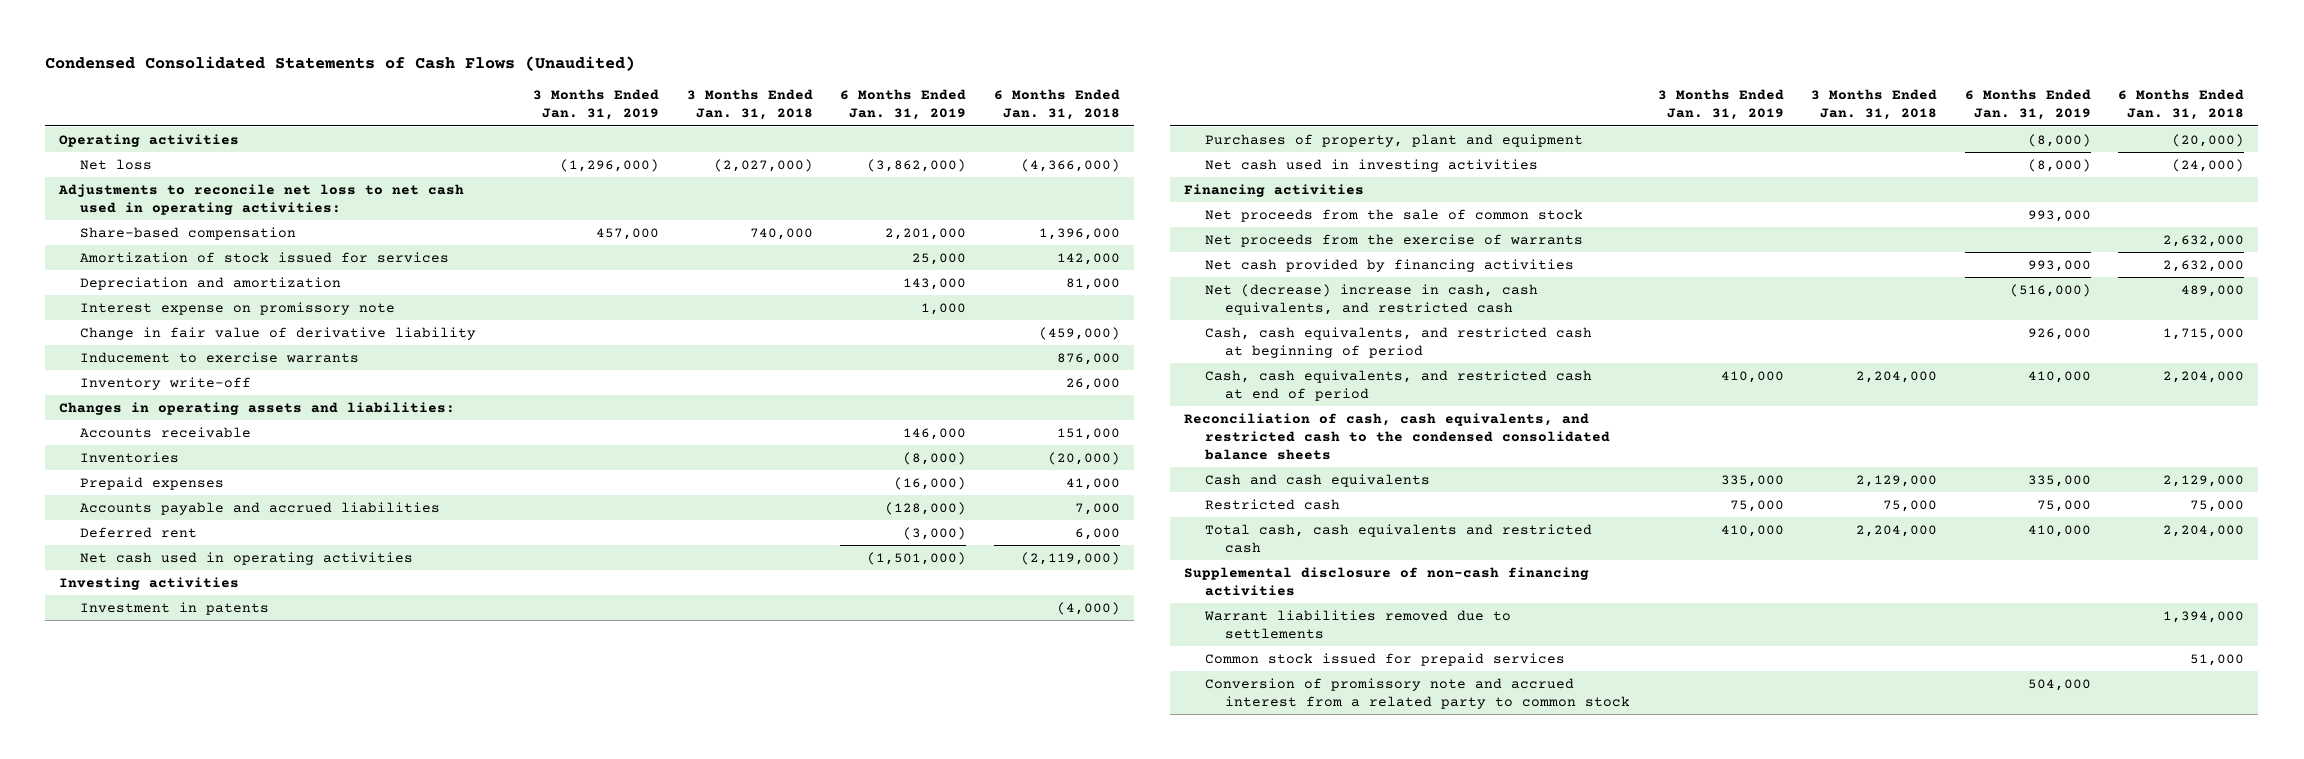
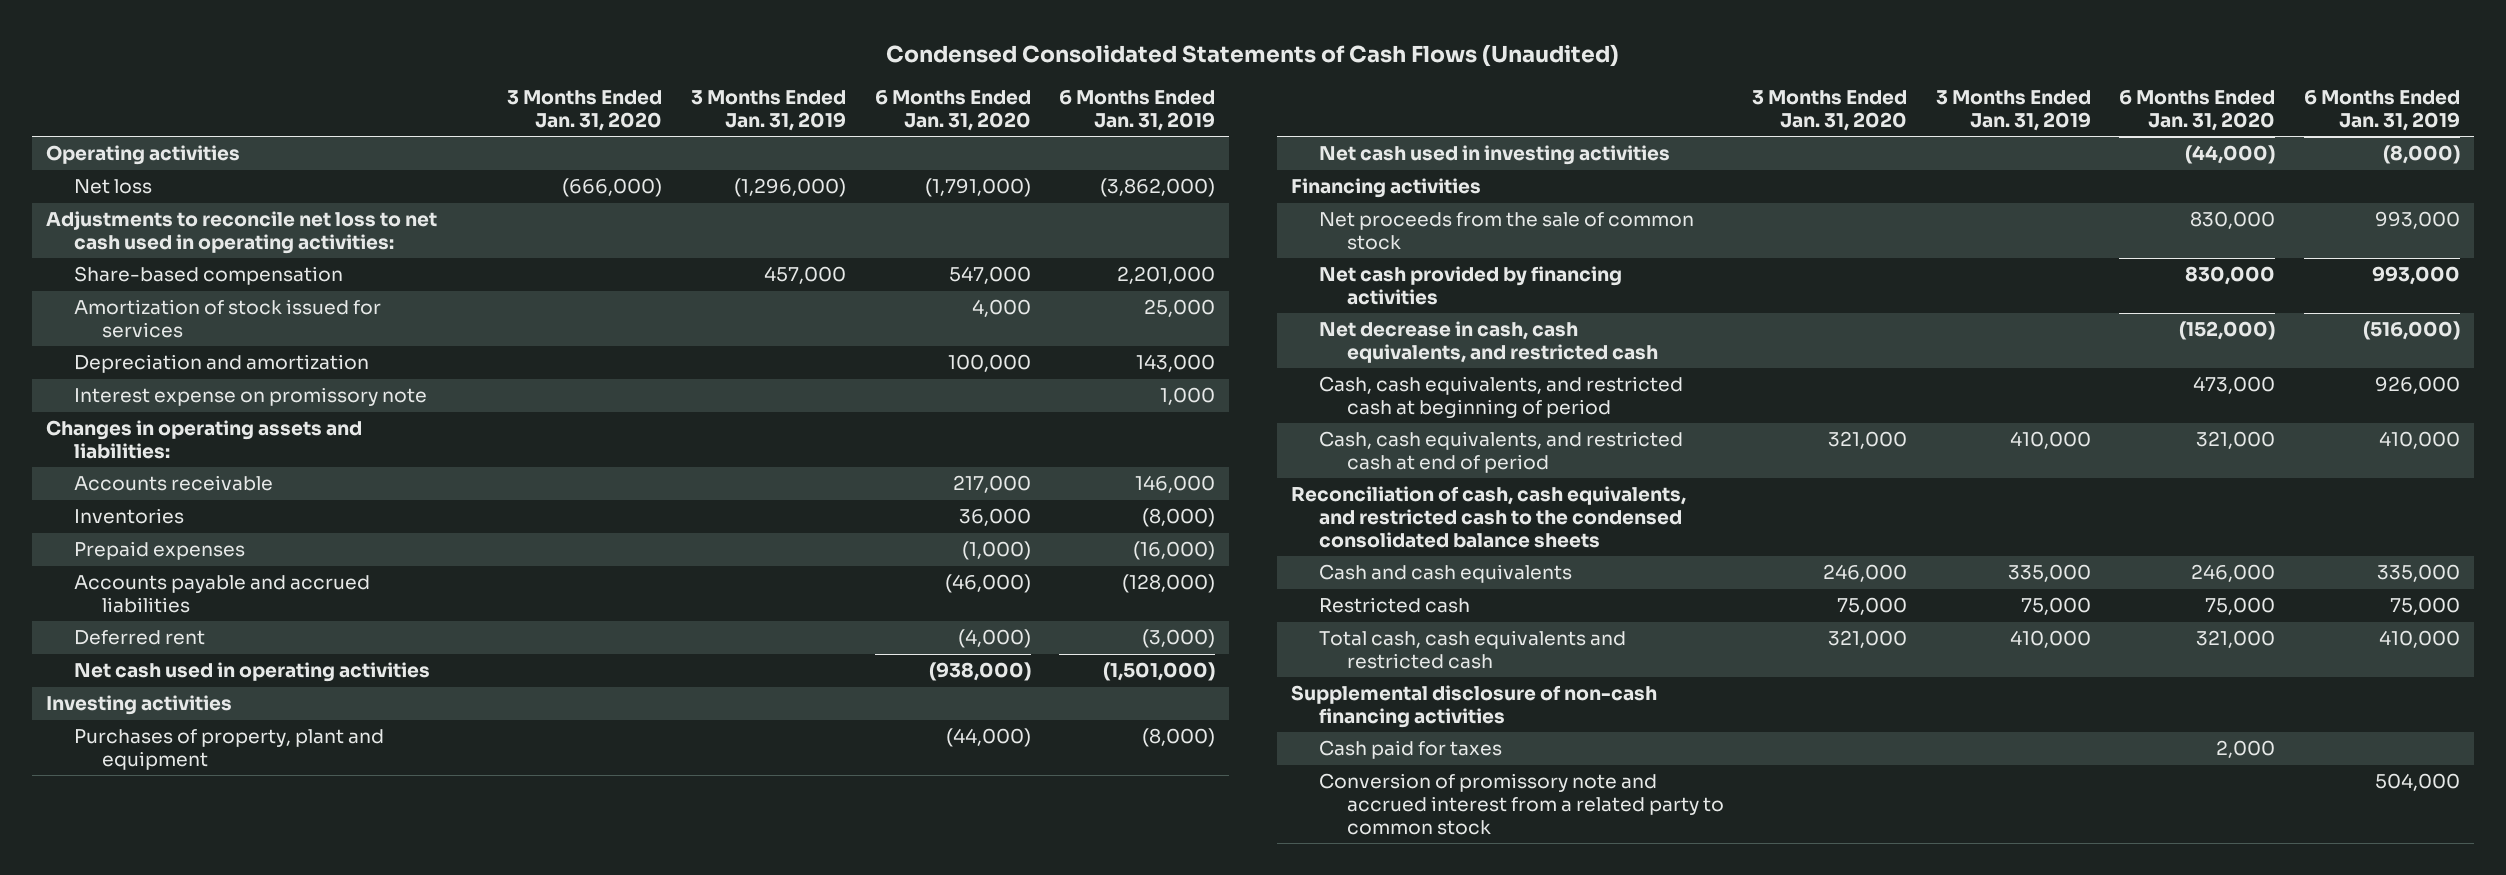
[686,89,813,121] 3 Months Ended Jan. 31, 2018 -> none
[993,89,1120,121] 6 Months Ended Jan. 31, 2018 -> none
none -> [507,89,663,131] 3 Months Ended Jan. 31, 2020
none -> [874,89,1031,131] 6 Months Ended Jan. 31, 2020
[80,326,477,340] Change in fair value of derivative liability -> none
[80,351,360,363] Inducement to exercise warrants -> none
[80,376,252,390] Inventory write-off -> none
[80,601,270,615] Investment in patents -> none
[1204,233,1583,247] Net proceeds from the exercise of warrants -> none
[1204,283,1538,315] Net (decrease) increase in cash, cash equivalents, and restricted cash -> [1319,321,1658,364] Net decrease in cash, cash equivalents, and restricted cash
[1203,609,1511,639] Warrant liabilities removed due to settlements -> none
[1204,652,1565,666] Common stock issued for prepaid services -> none
none -> [1319,740,1503,760] Cash paid for taxes

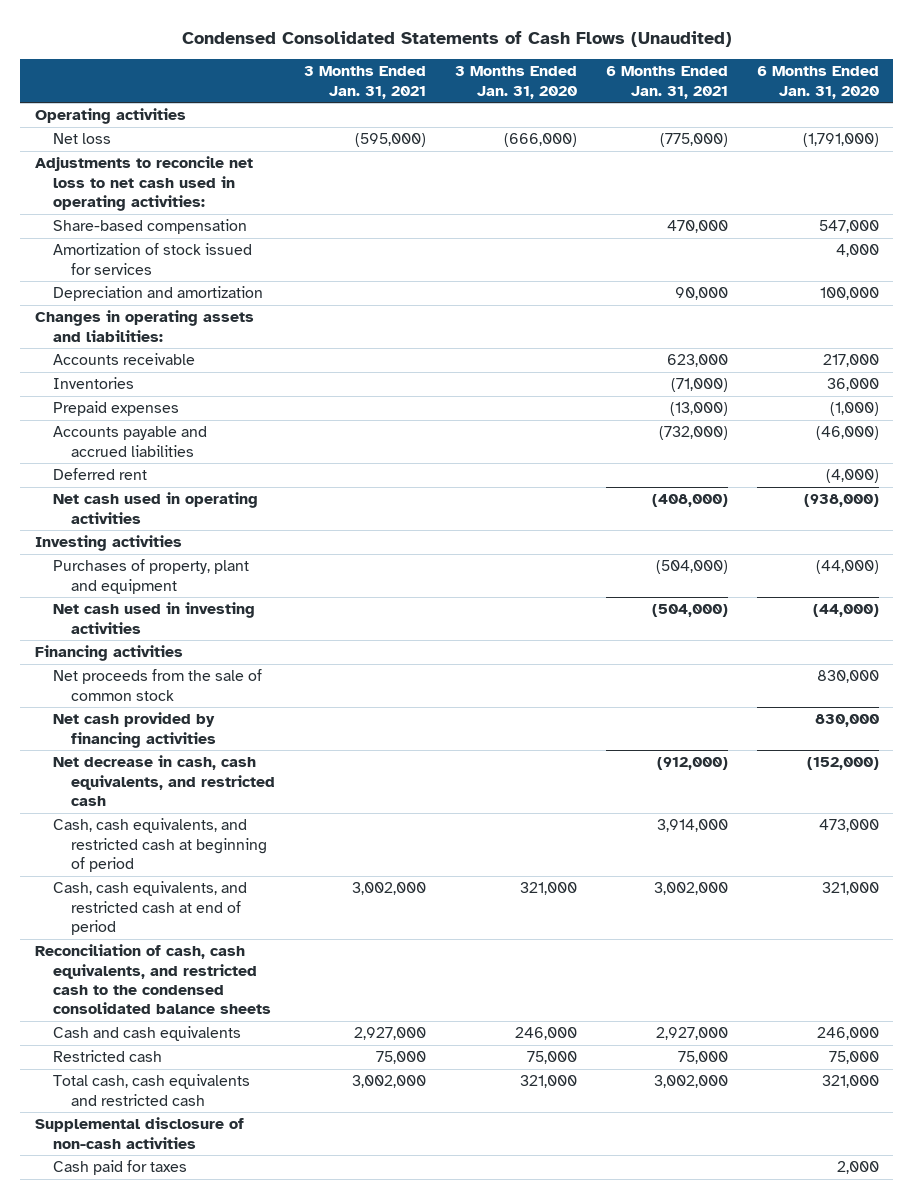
[691,89,847,131] 3 Months Ended Jan. 31, 2019 -> none
[1059,89,1216,131] 6 Months Ended Jan. 31, 2019 -> none
none -> [304,66,427,99] 3 Months Ended Jan. 31, 2021
none -> [606,66,729,99] 6 Months Ended Jan. 31, 2021
[74,387,428,407] Interest expense on promissory note -> none
[1291,685,1658,729] Supplemental disclosure of non-cash financing activities -> [34,1117,244,1149] Supplemental disclosure of non-cash activities
[1319,773,1724,836] Conversion of promissory note and accrued interest from a related party to common stock -> none

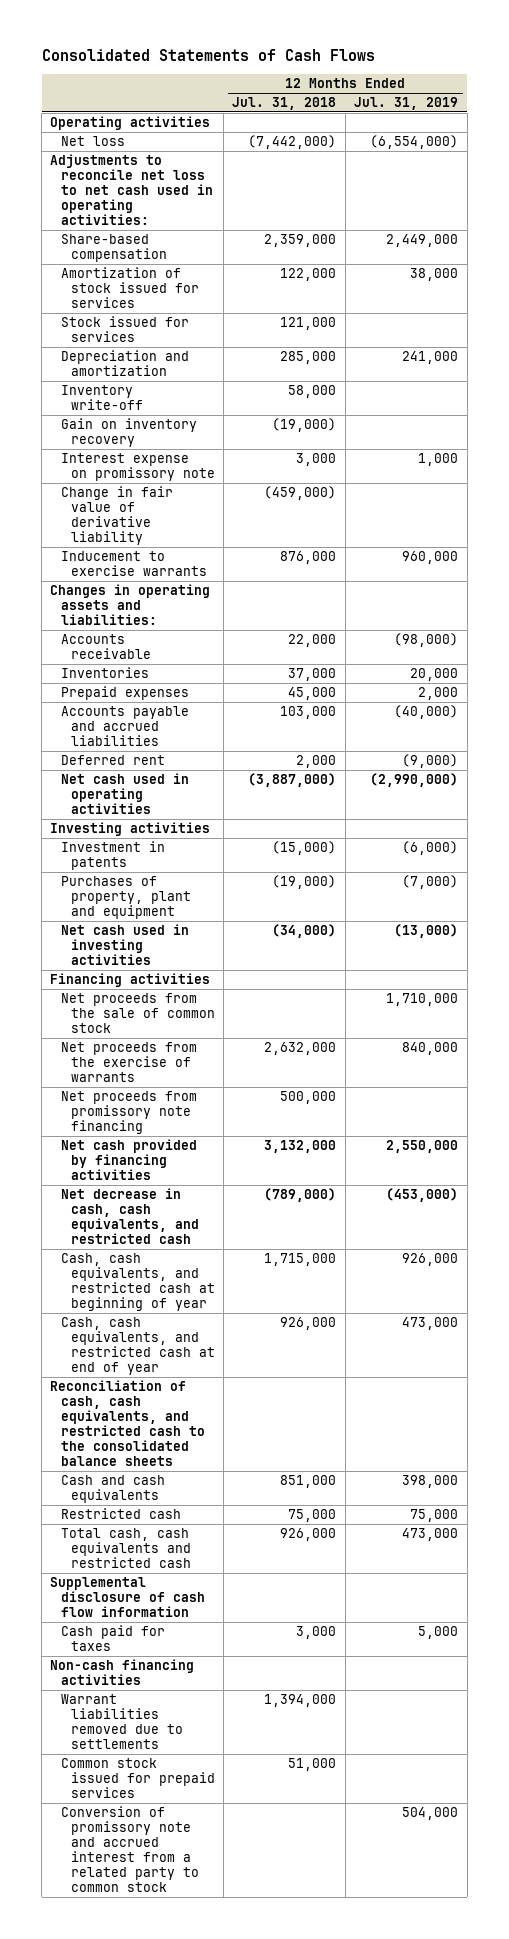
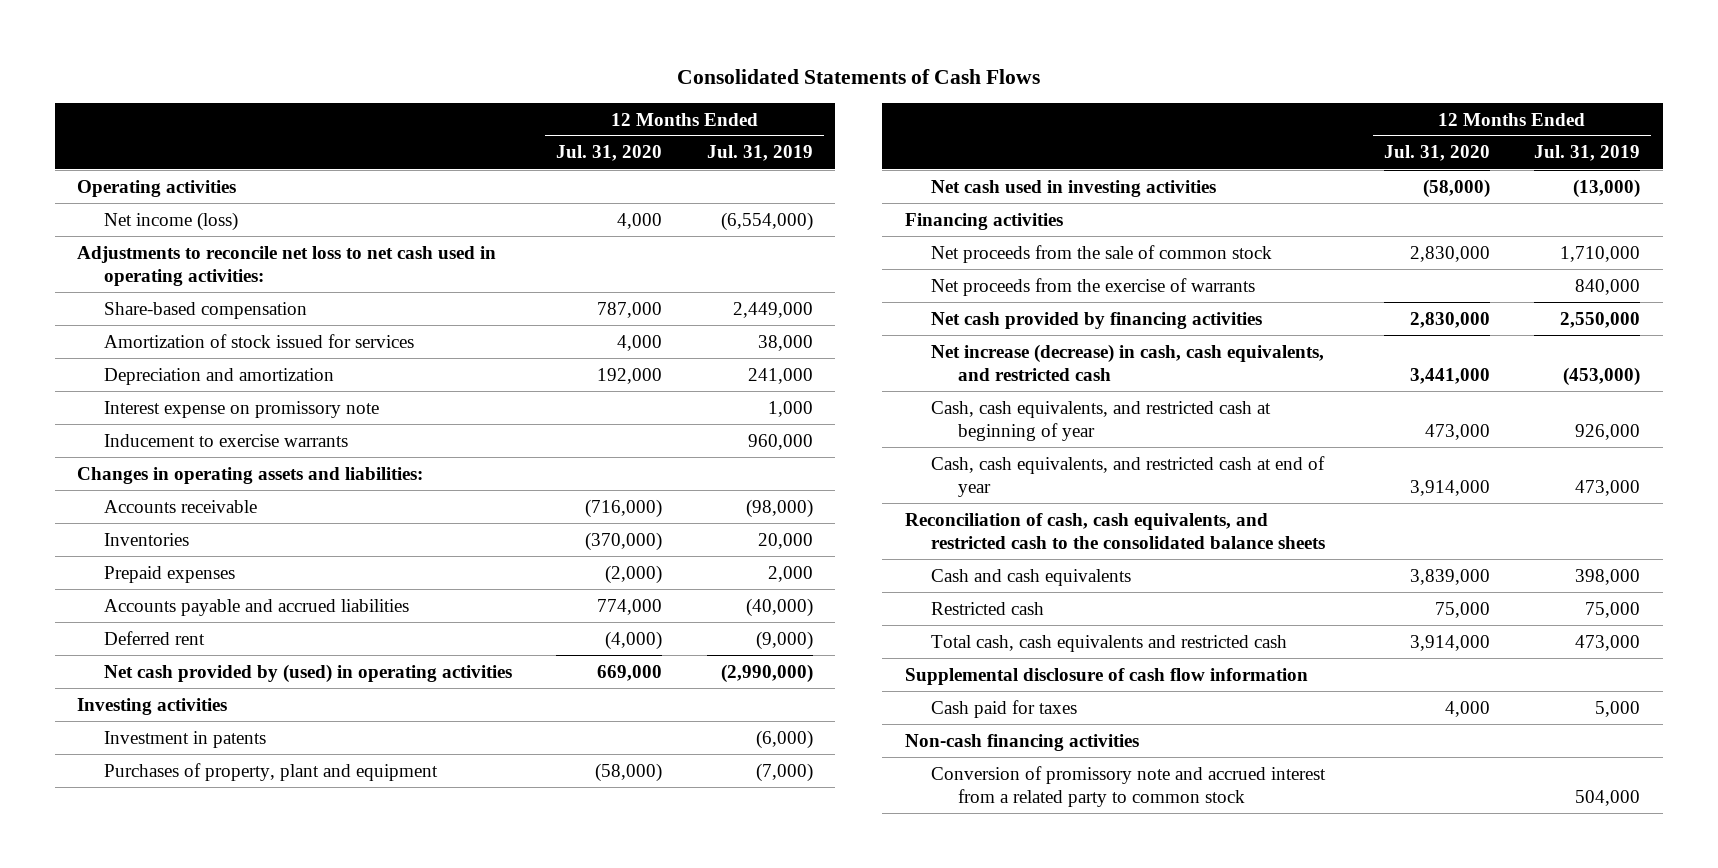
[232,97,337,111] Jul. 31, 2018 -> none
none -> [556,145,663,162] Jul. 31, 2020
[60,136,125,147] Net loss -> [103,211,238,231] Net income (loss)
[60,316,189,343] Stock issued for services -> none
[60,385,143,411] Inventory write-off -> none
[60,418,197,448] Gain on inventory recovery -> none
[60,486,173,546] Change in fair value of derivative liability -> none
[60,773,189,815] Net cash used in operating activities -> [103,663,512,683] Net cash provided by (used) in operating activities
[60,1091,197,1135] Net proceeds from promissory note financing -> none
[60,1188,199,1245] Net decrease in cash, cash equivalents, and restricted cash -> [931,343,1325,381] Net increase (decrease) in cash, cash equivalents, and restricted cash
[60,1694,183,1750] Warrant liabilities removed due to settlements -> none
[60,1758,215,1799] Common stock issued for prepaid services -> none

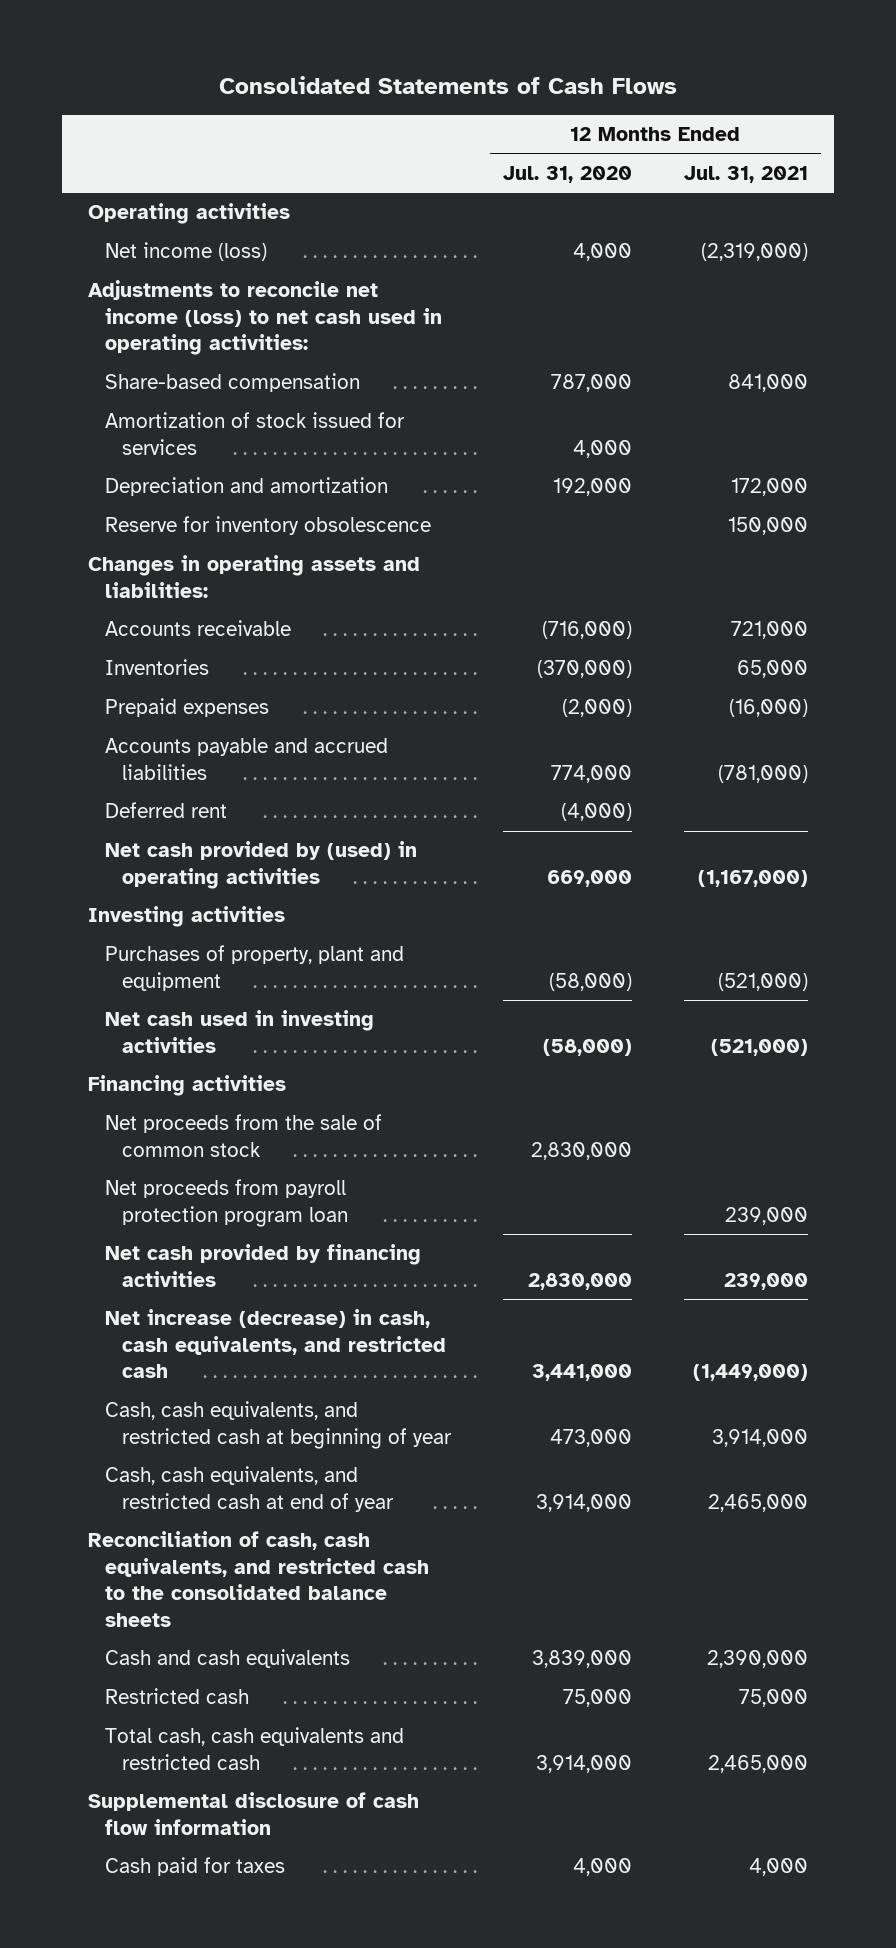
[706,145,813,162] Jul. 31, 2019 -> none
none -> [683,165,808,183] Jul. 31, 2021
[77,245,497,286] Adjustments to reconcile net loss to net cash used in operating activities: -> [88,280,443,356] Adjustments to reconcile net income (loss) to net cash used in operating activities:
[103,400,379,418] Interest expense on promissory note -> none
[103,433,348,447] Inducement to exercise warrants -> none
none -> [105,516,432,536] Reserve for inventory obsolescence
[103,730,266,748] Investment in patents -> none
[931,277,1256,296] Net proceeds from the exercise of warrants -> none
none -> [105,1179,349,1227] Net proceeds from payroll protection program loan
[904,733,1139,751] Non-cash financing activities -> none
[931,765,1327,807] Conversion of promissory note and accrued interest from a related party to common stock -> none

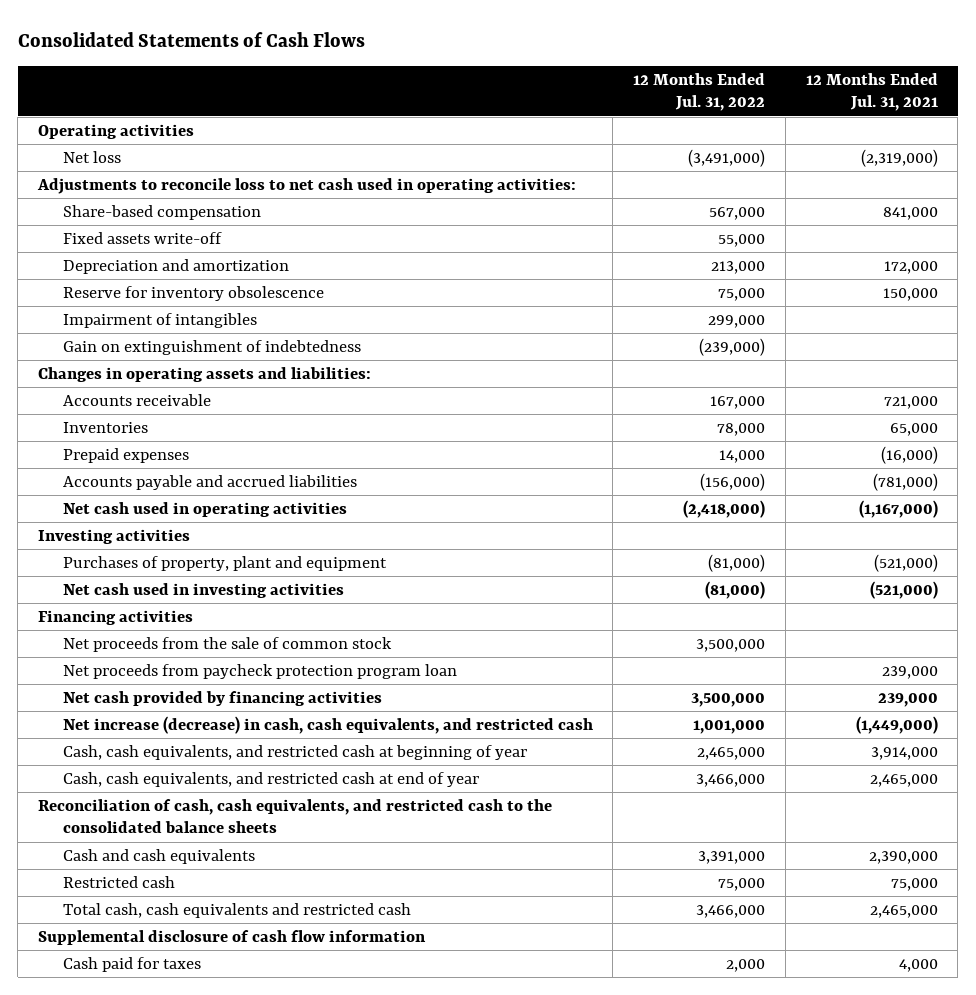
[503,165,633,183] Jul. 31, 2020 -> none
none -> [633,73,766,112] 12 Months Ended Jul. 31, 2022
[105,242,268,262] Net income (loss) -> [62,151,121,164] Net loss
[88,280,443,356] Adjustments to reconcile net income (loss) to net cash used in operating activities: -> [37,178,577,195] Adjustments to reconcile loss to net cash used in operating activities:
[105,412,406,455] Amortization of stock issued for services -> none
none -> [62,232,222,245] Fixed assets write-off
none -> [62,313,257,329] Impairment of intangibles
none -> [62,340,361,356] Gain on extinguishment of indebtedness
[105,802,228,819] Deferred rent -> none
[105,841,418,889] Net cash provided by (used) in operating activities -> [62,502,347,518] Net cash used in operating activities
[105,1179,349,1227] Net proceeds from payroll protection program loan -> [62,664,457,680] Net proceeds from paycheck protection program loan

